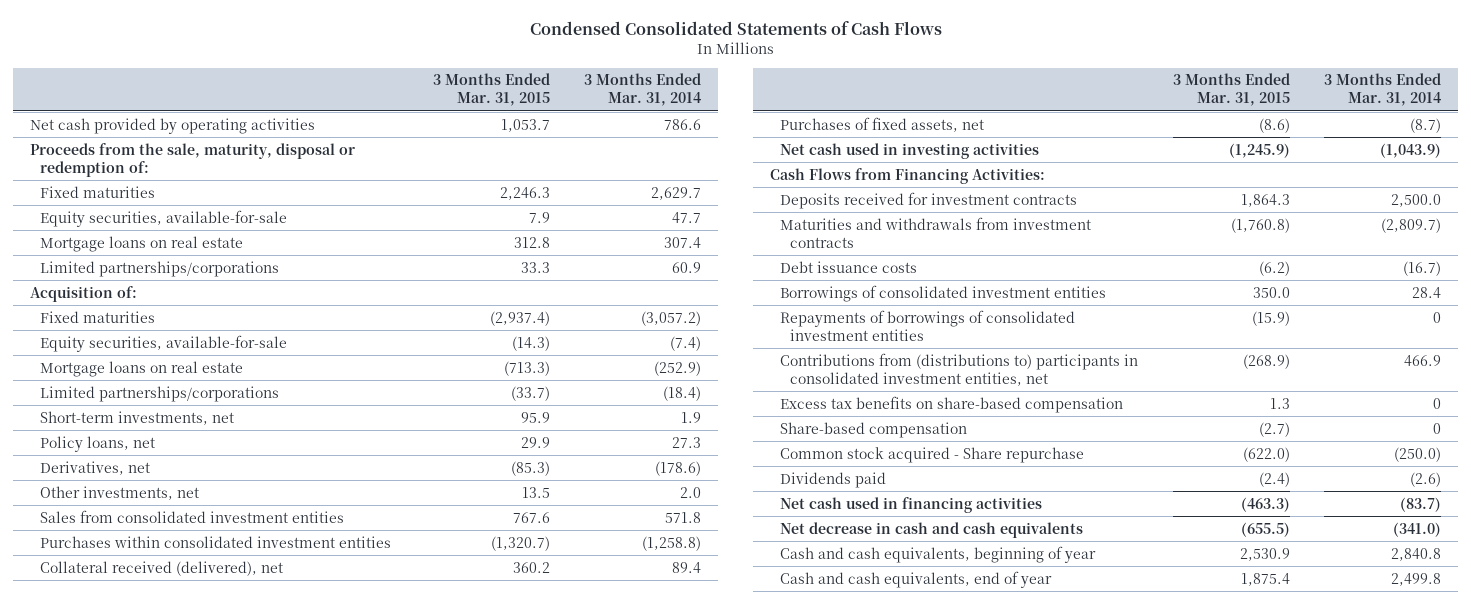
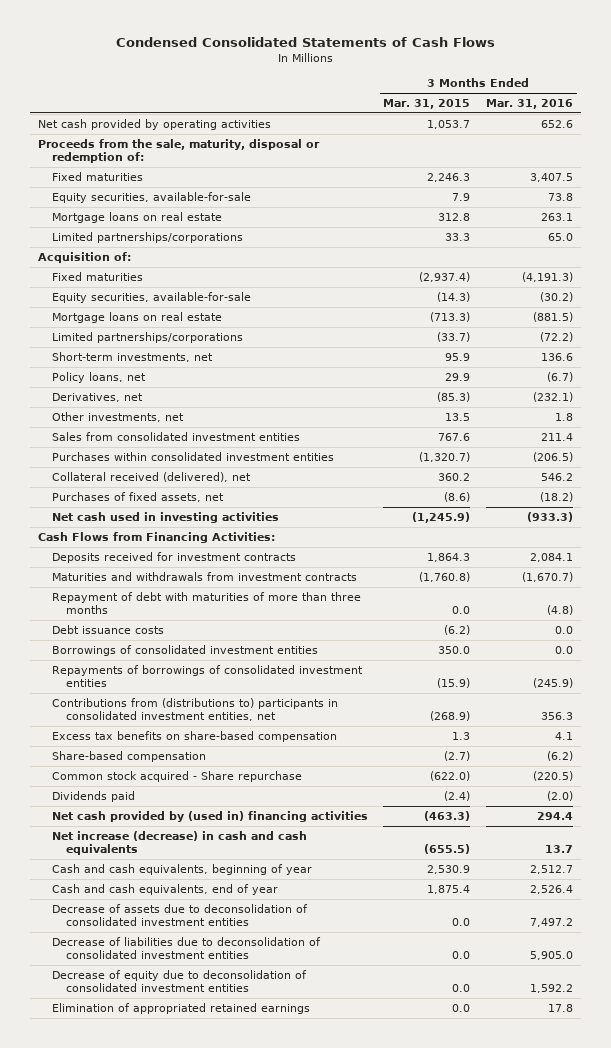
[584,73,702,107] 3 Months Ended Mar. 31, 2014 -> none
none -> [485,98,573,109] Mar. 31, 2016
none -> [51,591,361,615] Repayment of debt with maturities of more than three months
[780,496,1043,513] Net cash used in financing activities -> [51,810,368,822] Net cash provided by (used in) financing activities
[780,521,1084,538] Net decrease in cash and cash equivalents -> [51,830,307,856] Net increase (decrease) in cash and cash equivalents
none -> [51,903,308,927] Decrease of assets due to deconsolidation of consolidated investment entities
none -> [51,936,321,960] Decrease of liabilities due to deconsolidation of consolidated investment entities
none -> [51,969,307,993] Decrease of equity due to deconsolidation of consolidated investment entities
none -> [51,1002,310,1014] Elimination of appropriated retained earnings

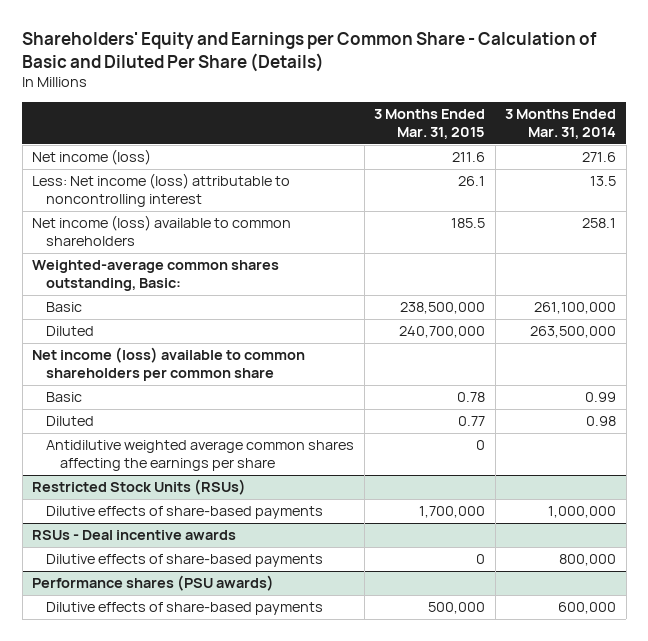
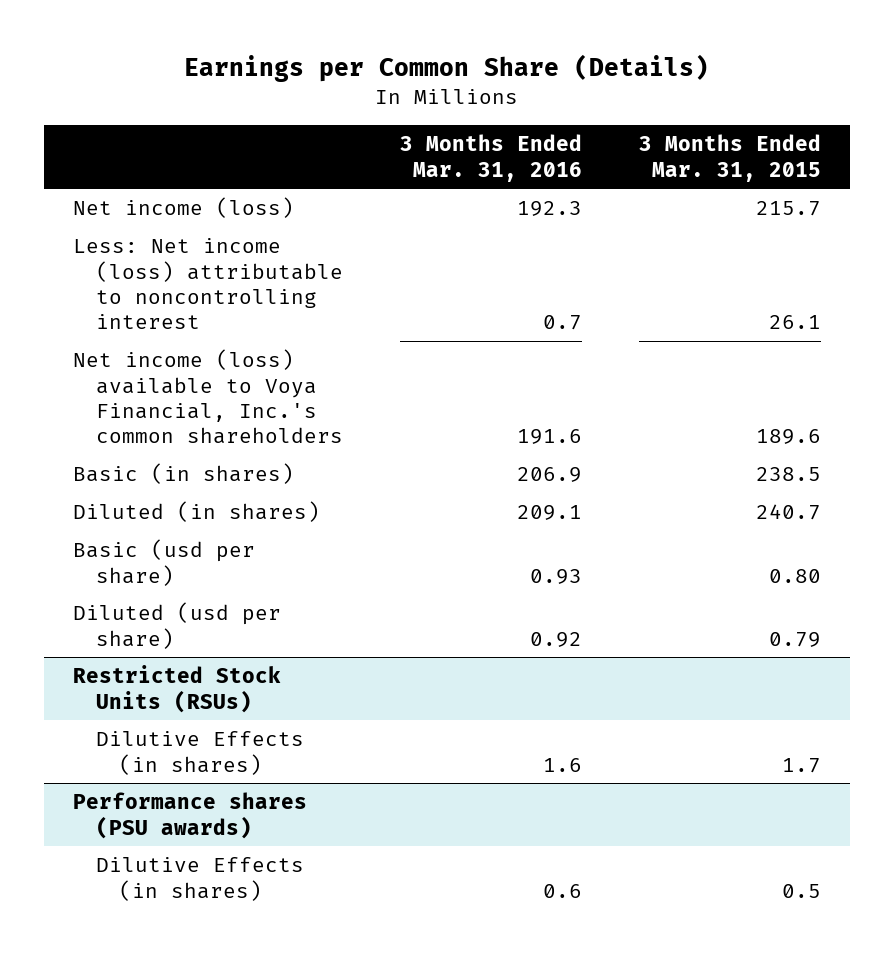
[22,31,598,72] Shareholders' Equity and Earnings per Common Share - Calculation of Basic and Diluted Per Share (Details) -> [183,54,709,83] Earnings per Common Share (Details)
[505,109,617,140] 3 Months Ended Mar. 31, 2014 -> none
none -> [400,134,583,182] 3 Months Ended Mar. 31, 2016
[452,152,486,163] 211.6 -> [756,201,822,217] 215.7
[32,260,280,292] Weighted-average common shares outstanding, Basic: -> none
[32,347,306,382] Net income (loss) available to common shareholders per common share -> none
[45,440,354,472] Antidilutive weighted average common shares affecting the earnings per share -> none
[32,215,292,247] Net income (loss) available to common shareholders -> [72,349,344,445] Net income (loss) available to Voya Financial, Inc.'s common shareholders
[451,218,486,229] 185.5 -> [756,429,822,445] 189.6
[45,302,82,313] Basic -> [72,463,294,485] Basic (in shares)
[400,302,486,315] 238,500,000 -> [756,467,822,482] 238.5
[45,326,94,337] Diluted -> [72,501,320,523] Diluted (in shares)
[399,326,486,339] 240,700,000 -> [756,504,822,521] 240.7
[45,392,82,403] Basic -> [72,539,255,586] Basic (usd per share)
[457,392,486,403] 0.78 -> [769,568,822,583] 0.80
[45,416,94,427] Diluted -> [72,602,281,649] Diluted (usd per share)
[458,416,486,427] 0.77 -> [769,631,822,647] 0.79
[32,530,237,541] RSUs - Deal incentive awards -> none
[45,554,323,568] Dilutive effects of share-based payments -> none
[45,506,323,520] Dilutive effects of share-based payments -> [96,731,305,775] Dilutive Effects (in shares)
[419,506,486,519] 1,700,000 -> [782,757,822,773] 1.7
[45,602,323,616] Dilutive effects of share-based payments -> [96,857,305,901] Dilutive Effects (in shares)
[428,602,486,615] 500,000 -> [782,883,822,898] 0.5

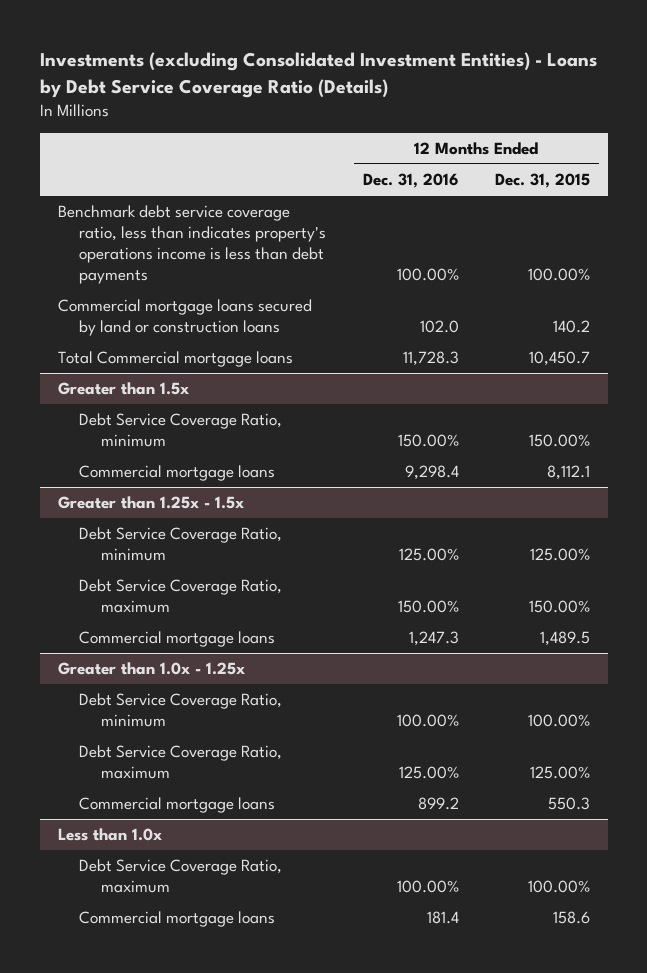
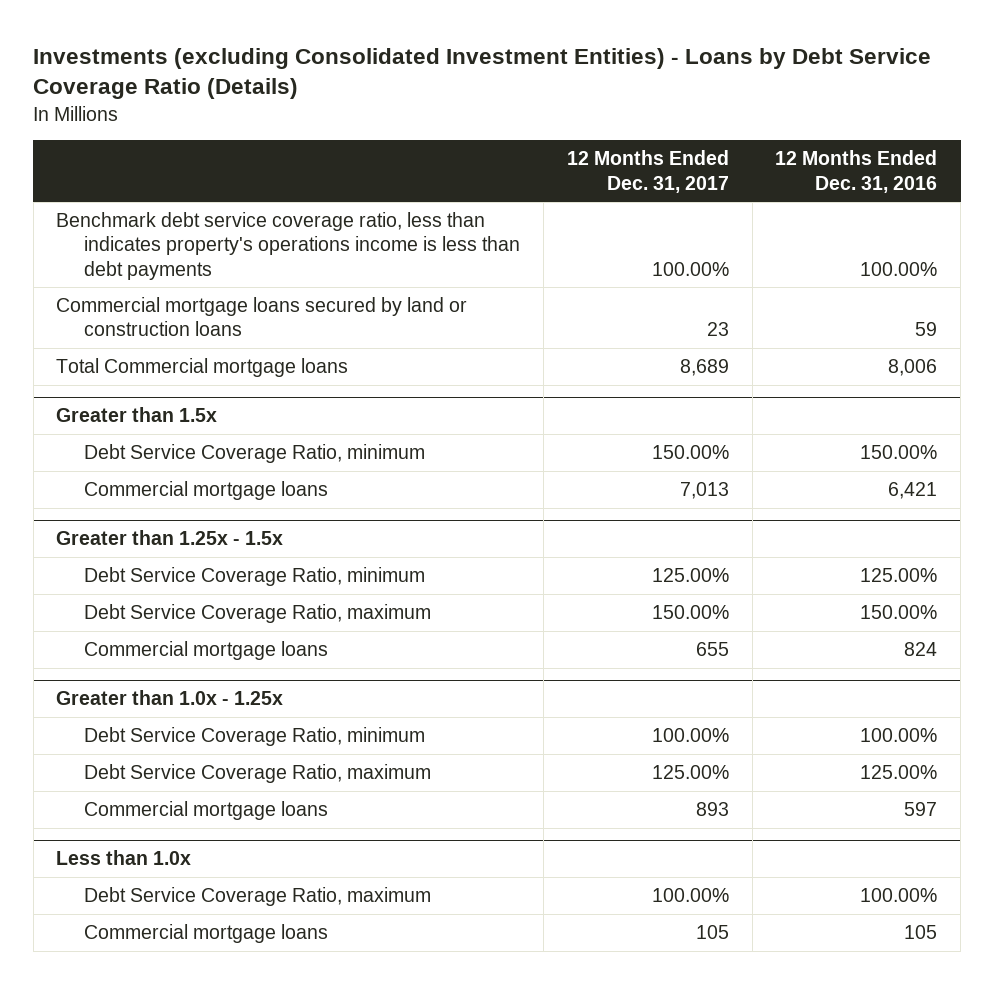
[494,173,590,189] Dec. 31, 2015 -> none
none -> [566,150,729,193] 12 Months Ended Dec. 31, 2017
[419,320,459,334] 102.0 -> [915,322,938,337] 59
[402,351,459,367] 11,728.3 -> [888,359,938,377] 8,006
[404,465,459,481] 9,298.4 -> [888,482,938,500] 6,421
[408,631,459,647] 1,247.3 -> [904,642,938,657] 824
[417,797,459,811] 899.2 -> [904,802,938,817] 597
[426,911,459,925] 181.4 -> [904,925,938,940] 105

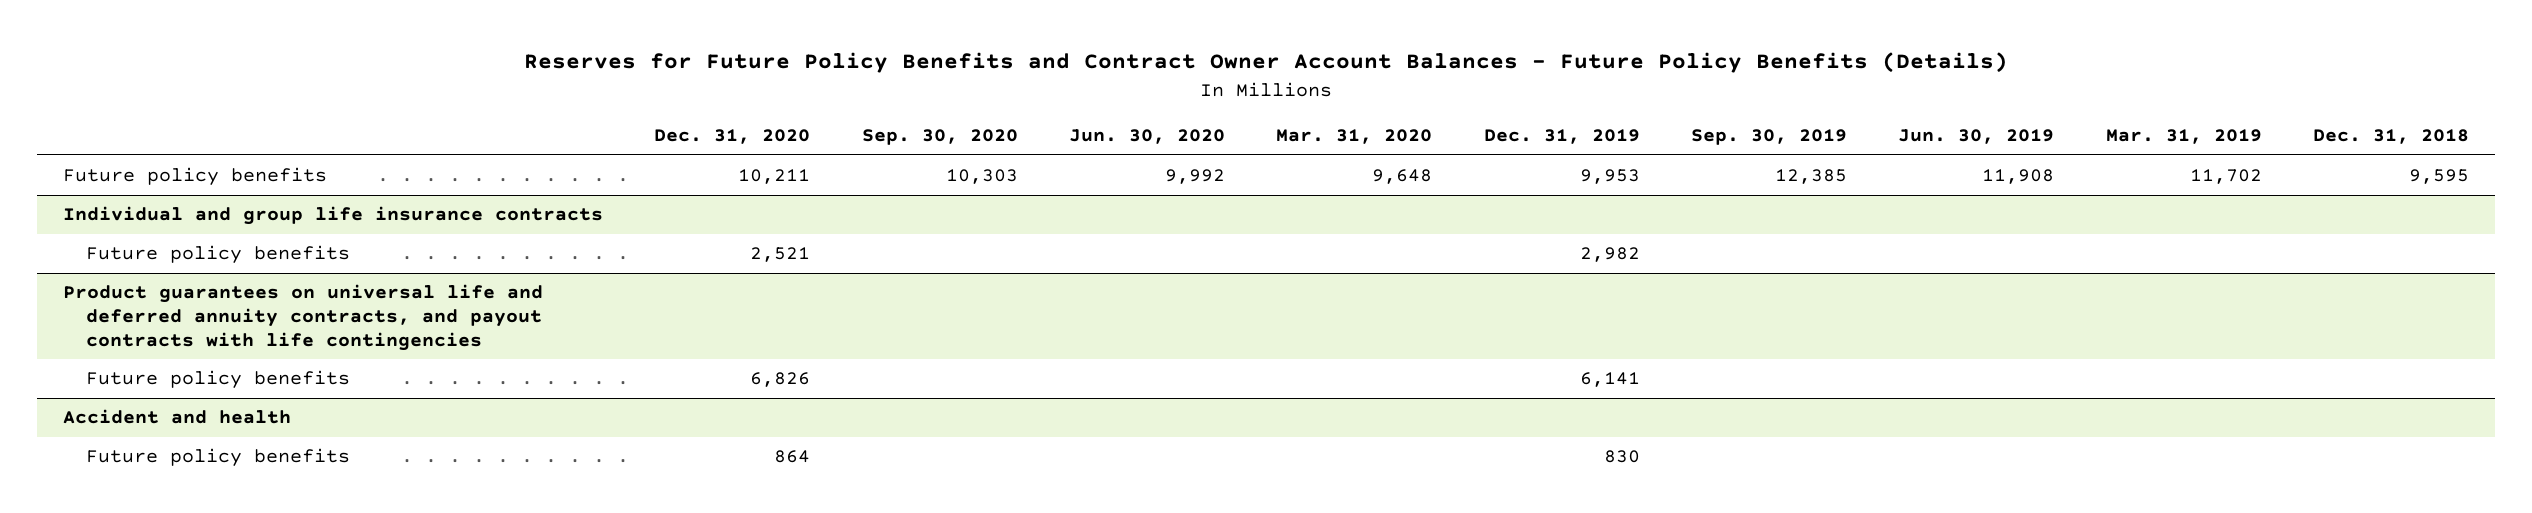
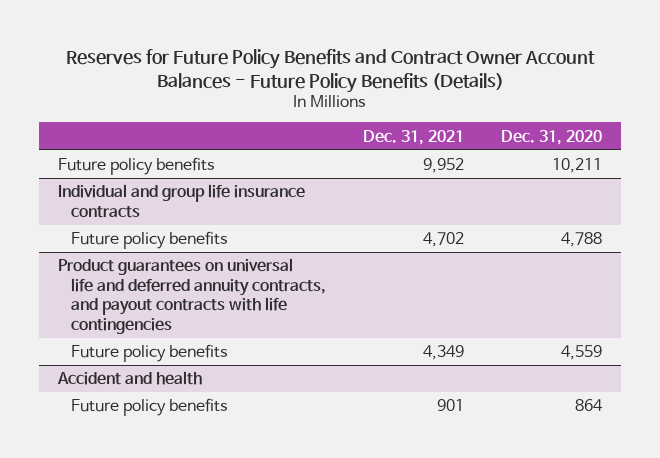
[861,129,1018,146] Sep. 30, 2020 -> none
[1068,129,1225,145] Jun. 30, 2020 -> none
[1276,129,1433,145] Mar. 31, 2020 -> none
[1483,129,1640,145] Dec. 31, 2019 -> none
[1690,129,1847,146] Sep. 30, 2019 -> none
[1898,129,2055,145] Jun. 30, 2019 -> none
[2105,129,2262,145] Mar. 31, 2019 -> none
[2312,129,2469,145] Dec. 31, 2018 -> none
none -> [363,129,465,145] Dec. 31, 2021
[750,247,811,263] 2,521 -> [561,232,603,248] 4,788
[750,372,811,388] 6,826 -> [561,345,603,361] 4,559

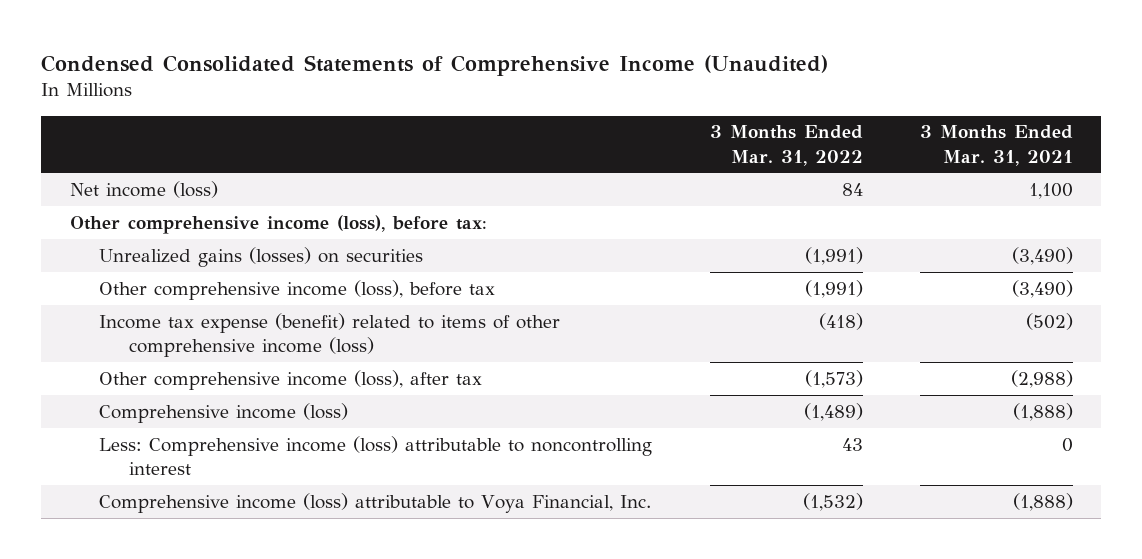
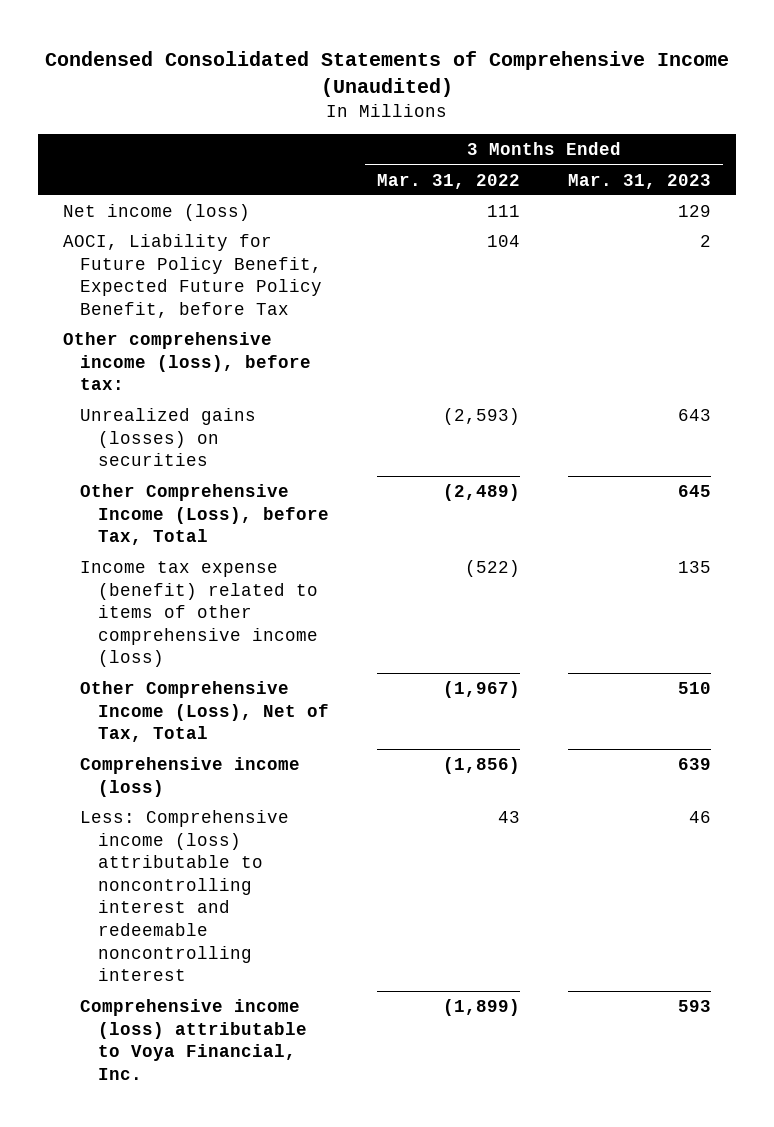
[919,125,1073,166] 3 Months Ended Mar. 31, 2021 -> none
none -> [568,173,712,189] Mar. 31, 2023
[841,182,863,196] 84 -> [486,205,520,218] 111
none -> [62,234,323,318] AOCI, Liability for Future Policy Benefit, Expected Future Policy Benefit, before Tax
[804,246,863,265] (1,991) -> [442,408,520,426] (2,593)
[99,279,496,300] Other comprehensive income (loss), before tax -> [80,484,329,546] Other Comprehensive Income (Loss), before Tax, Total
[804,279,863,298] (1,991) -> [442,484,520,502] (2,489)
[818,312,863,330] (418) -> [464,560,520,578] (522)
[99,369,483,390] Other comprehensive income (loss), after tax -> [80,681,329,743] Other Comprehensive Income (Loss), Net of Tax, Total
[804,369,863,388] (1,573) -> [442,681,520,699] (1,967)
[803,402,863,421] (1,489) -> [442,757,520,775] (1,856)
[99,435,653,476] Less: Comprehensive income (loss) attributable to noncontrolling interest -> [80,810,290,982] Less: Comprehensive income (loss) attributable to noncontrolling interest and redeemable noncontrolling interest
[802,492,863,511] (1,532) -> [442,999,520,1017] (1,899)

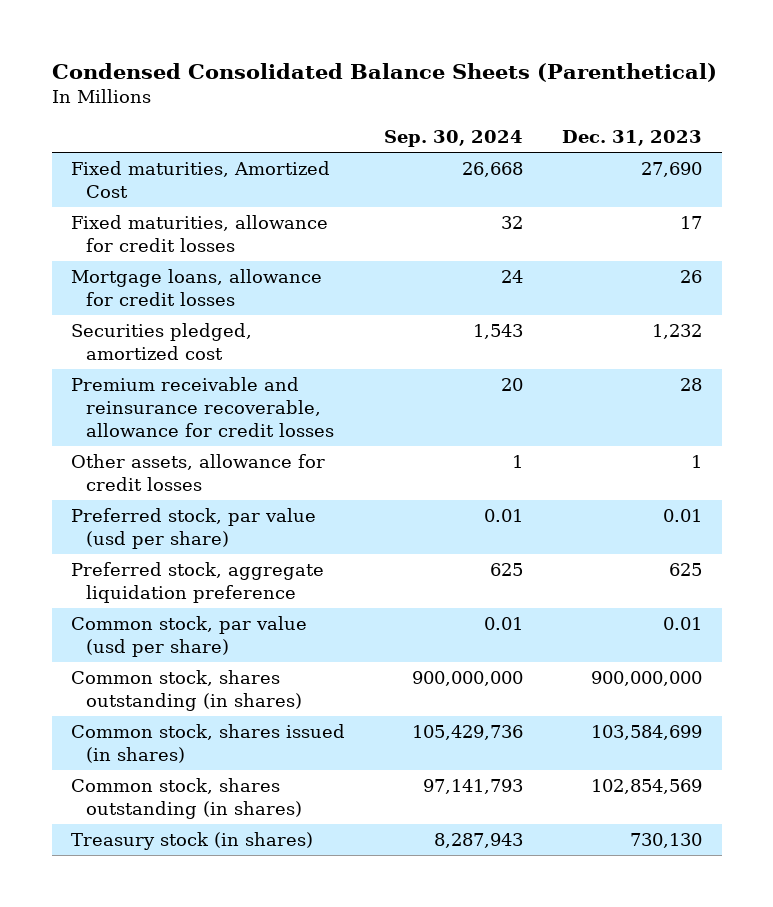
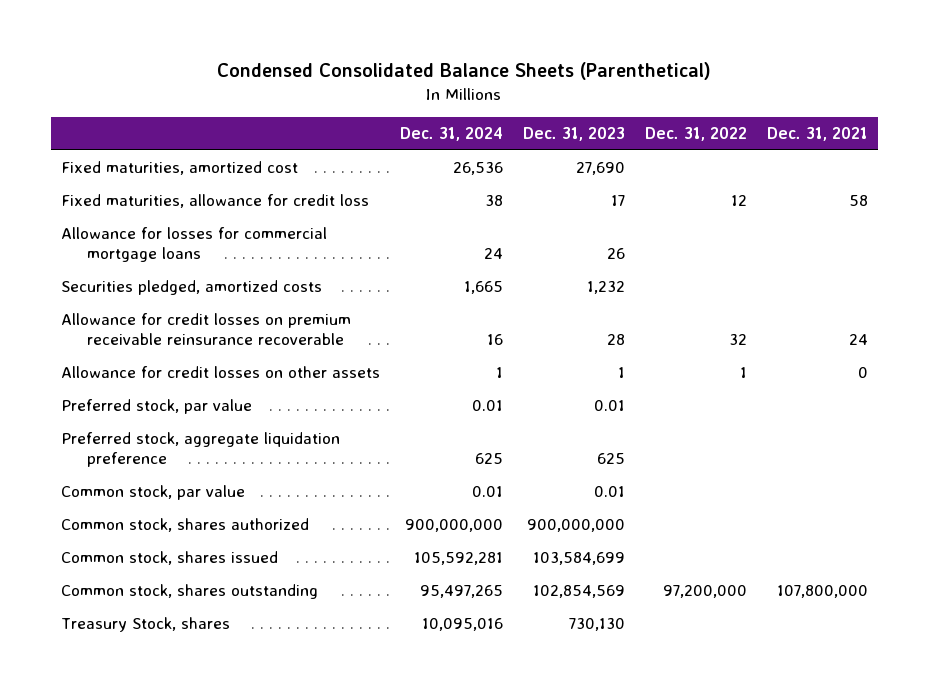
[384,130,524,148] Sep. 30, 2024 -> none
none -> [399,126,503,141] Dec. 31, 2024
none -> [644,126,747,141] Dec. 31, 2022
none -> [766,126,868,141] Dec. 31, 2021
[71,160,331,199] Fixed maturities, Amortized Cost -> [60,161,298,176] Fixed maturities, amortized cost
[71,214,329,253] Fixed maturities, allowance for credit losses -> [60,194,369,209] Fixed maturities, allowance for credit loss
[71,268,323,307] Mortgage loans, allowance for credit losses -> [60,227,327,262] Allowance for losses for commercial mortgage loans
[71,322,253,361] Securities pledged, amortized cost -> [60,280,322,296] Securities pledged, amortized costs
[71,376,335,438] Premium receivable and reinsurance recoverable, allowance for credit losses -> [60,313,351,345] Allowance for credit losses on premium receivable reinsurance recoverable
[71,453,326,492] Other assets, allowance for credit losses -> [60,366,380,379] Allowance for credit losses on other assets
[71,507,317,550] Preferred stock, par value (usd per share) -> [60,399,252,415] Preferred stock, par value
[71,615,308,658] Common stock, par value (usd per share) -> [60,485,245,501] Common stock, par value
[71,669,303,712] Common stock, shares outstanding (in shares) -> [60,518,309,533] Common stock, shares authorized
[71,723,346,764] Common stock, shares issued (in shares) -> [60,551,278,566] Common stock, shares issued
[71,777,303,820] Common stock, shares outstanding (in shares) -> [60,584,318,600] Common stock, shares outstanding
[71,831,314,850] Treasury stock (in shares) -> [60,617,230,633] Treasury Stock, shares

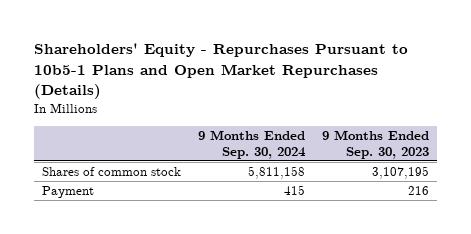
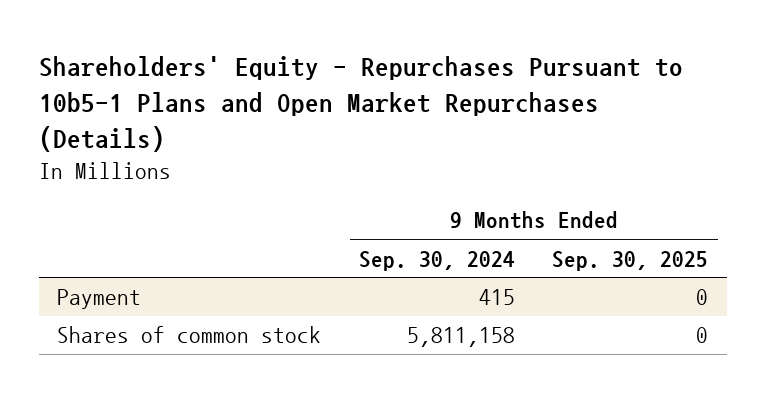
[321,130,429,159] 9 Months Ended Sep. 30, 2023 -> none
none -> [552,250,709,271] Sep. 30, 2025
[42,167,182,177] Shares of common stock -> [57,326,322,344] Shares of common stock

